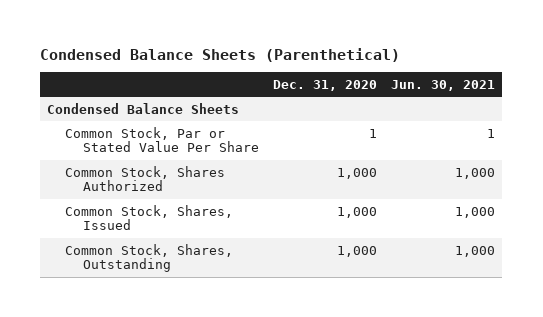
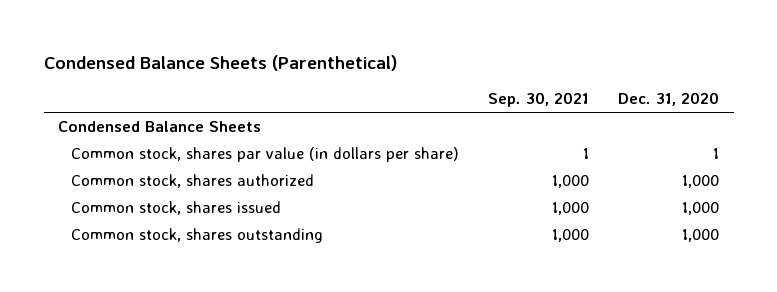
[391,79,496,91] Jun. 30, 2021 -> none
none -> [487,92,589,108] Sep. 30, 2021
[65,126,259,153] Common Stock, Par or Stated Value Per Share -> [70,146,459,162] Common stock, shares par value (in dollars per share)
[65,165,226,192] Common Stock, Shares Authorized -> [70,173,314,188] Common stock, shares authorized
[65,204,234,231] Common Stock, Shares, Issued -> [70,200,281,215] Common stock, shares issued
[65,243,234,273] Common Stock, Shares, Outstanding -> [70,227,323,243] Common stock, shares outstanding

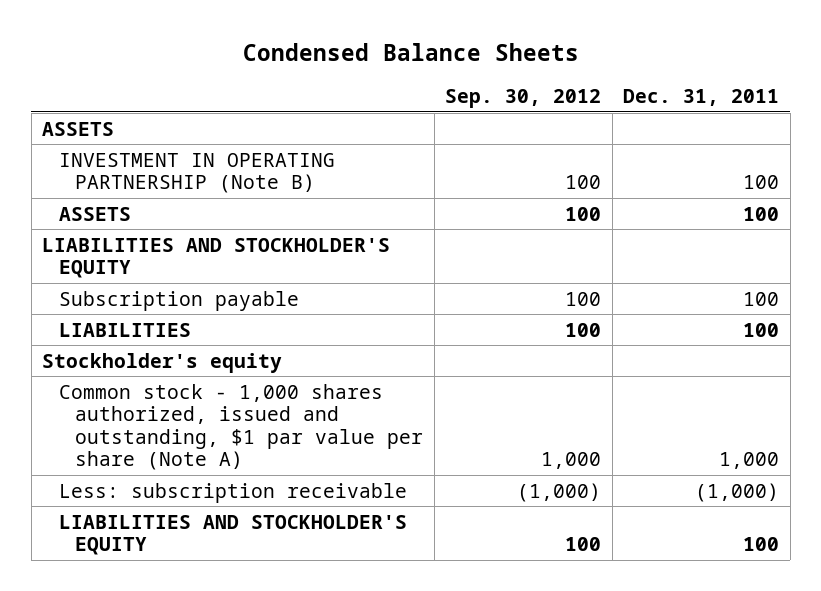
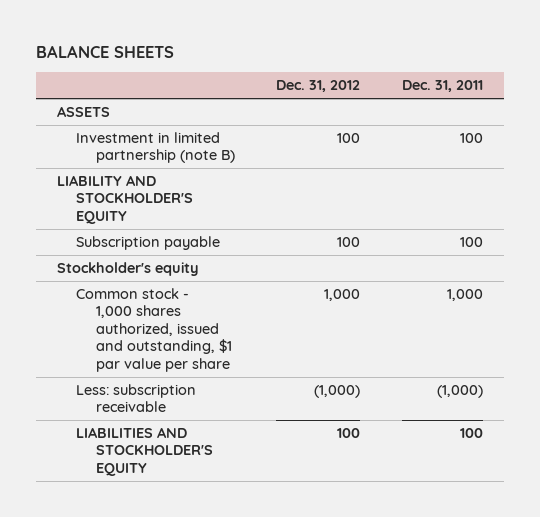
[242,43,579,62] Condensed Balance Sheets -> [35,45,174,59] BALANCE SHEETS
[445,89,602,109] Sep. 30, 2012 -> none
none -> [276,80,361,93] Dec. 31, 2012
[58,206,131,221] ASSETS -> none
[58,152,335,194] INVESTMENT IN OPERATING PARTNERSHIP (Note B) -> [76,132,235,164] Investment in limited partnership (note B)
[42,237,391,279] LIABILITIES AND STOCKHOLDER'S EQUITY -> [56,175,194,224] LIABILITY AND STOCKHOLDER'S EQUITY
[58,322,191,337] LIABILITIES -> none
[58,383,424,471] Common stock - 1,000 shares authorized, issued and outstanding, $1 par value per share (Note A) -> [76,288,232,372] Common stock - 1,000 shares authorized, issued and outstanding, $1 par value per share

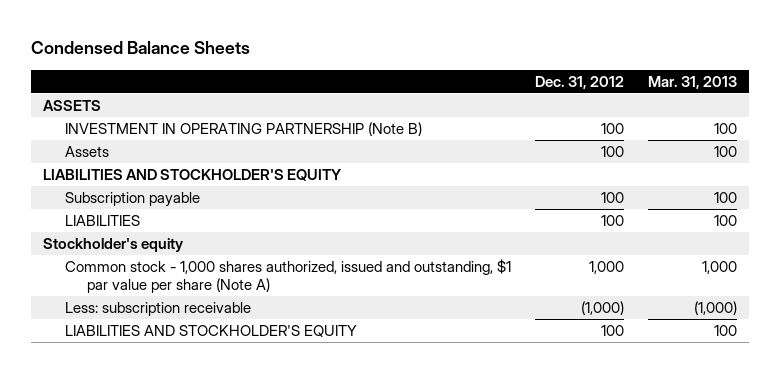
[35,45,174,59] BALANCE SHEETS -> [31,41,251,55] Condensed Balance Sheets
[402,80,484,93] Dec. 31, 2011 -> none
none -> [647,75,737,89] Mar. 31, 2013
[76,132,235,164] Investment in limited partnership (note B) -> [64,122,422,137] INVESTMENT IN OPERATING PARTNERSHIP (Note B)
none -> [64,146,109,158] Assets
[56,175,194,224] LIABILITY AND STOCKHOLDER'S EQUITY -> [42,169,342,182] LIABILITIES AND STOCKHOLDER'S EQUITY
none -> [64,215,140,227] LIABILITIES
[76,288,232,372] Common stock - 1,000 shares authorized, issued and outstanding, $1 par value per share -> [64,259,511,294] Common stock - 1,000 shares authorized, issued and outstanding, $1 par value per share (Note A)

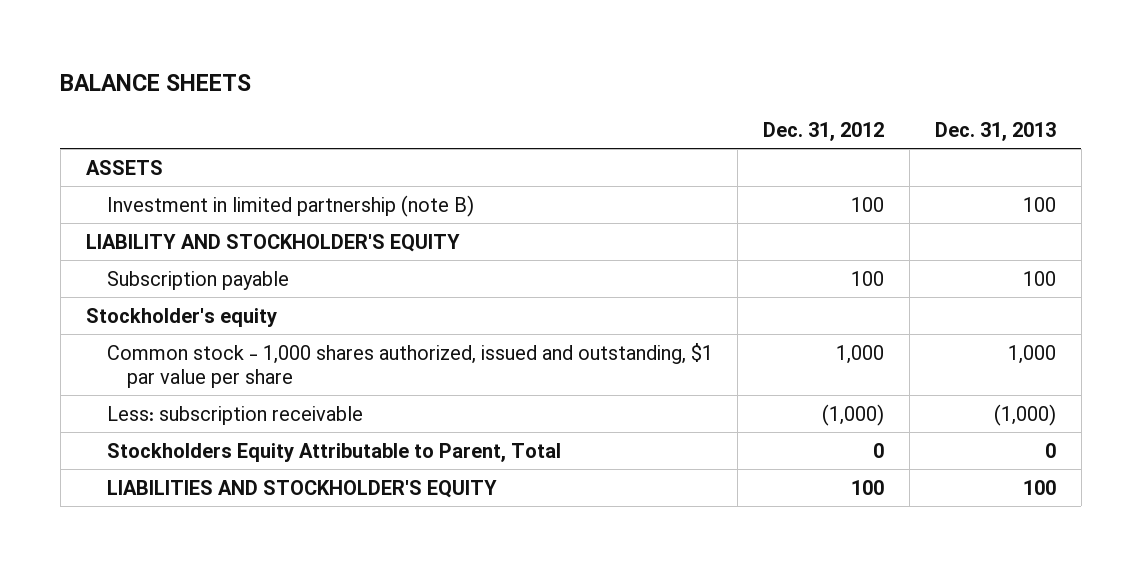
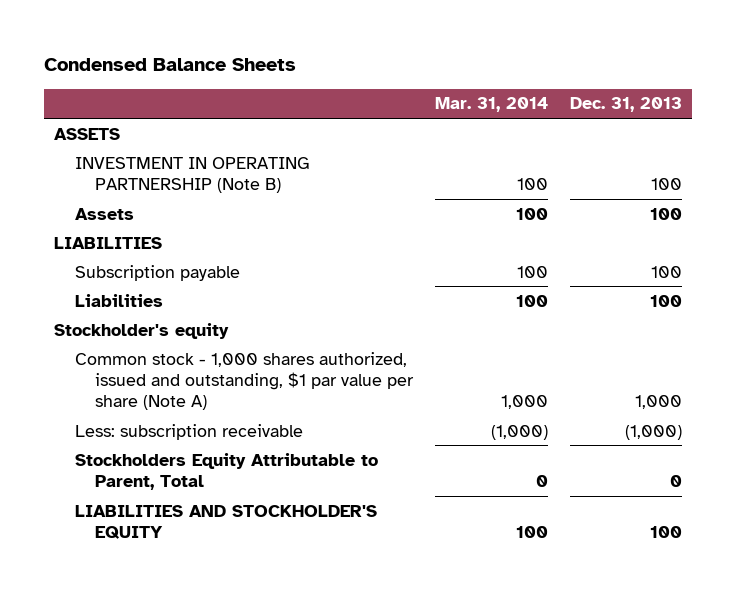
[60,74,252,92] BALANCE SHEETS -> [43,58,296,72] Condensed Balance Sheets
[763,121,885,141] Dec. 31, 2012 -> none
none -> [435,97,549,113] Mar. 31, 2014
[85,233,460,252] LIABILITY AND STOCKHOLDER'S EQUITY -> none
[106,194,474,217] Investment in limited partnership (note B) -> [74,156,310,193] INVESTMENT IN OPERATING PARTNERSHIP (Note B)
none -> [74,207,134,220] Assets
none -> [54,236,163,249] LIABILITIES
none -> [74,293,163,307] Liabilities
[106,342,713,388] Common stock - 1,000 shares authorized, issued and outstanding, $1 par value per share -> [74,351,415,410] Common stock - 1,000 shares authorized, issued and outstanding, $1 par value per share (Note A)

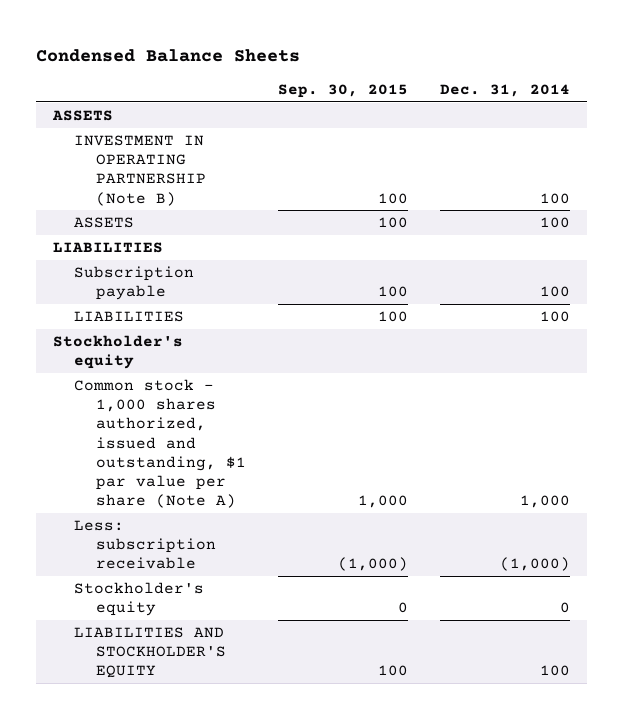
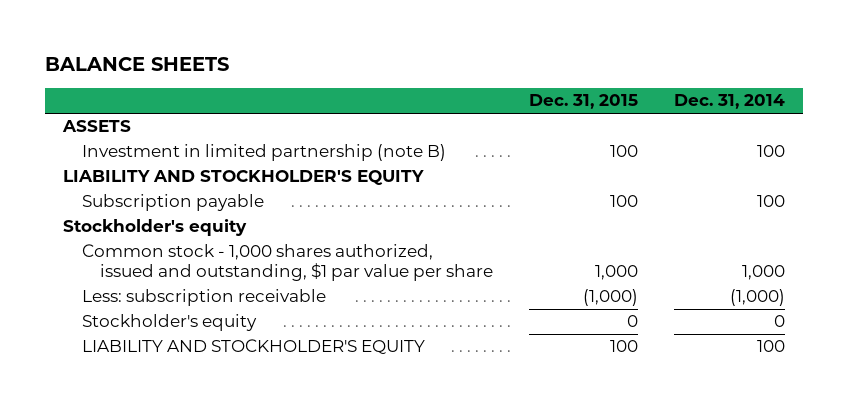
[36,49,301,63] Condensed Balance Sheets -> [45,57,230,72] BALANCE SHEETS
[278,84,409,99] Sep. 30, 2015 -> none
none -> [528,94,638,110] Dec. 31, 2015
[74,216,135,228] ASSETS -> none
[52,241,163,253] LIABILITIES -> none
[74,134,207,206] INVESTMENT IN OPERATING PARTNERSHIP (Note B) -> [81,144,446,162] Investment in limited partnership (note B)
none -> [63,170,425,186] LIABILITY AND STOCKHOLDER'S EQUITY
[74,310,185,322] LIABILITIES -> none
[74,378,247,509] Common stock - 1,000 shares authorized, issued and outstanding, $1 par value per share (Note A) -> [81,244,493,282] Common stock - 1,000 shares authorized, issued and outstanding, $1 par value per share
[74,626,227,679] LIABILITIES AND STOCKHOLDER'S EQUITY -> [81,339,425,356] LIABILITY AND STOCKHOLDER'S EQUITY

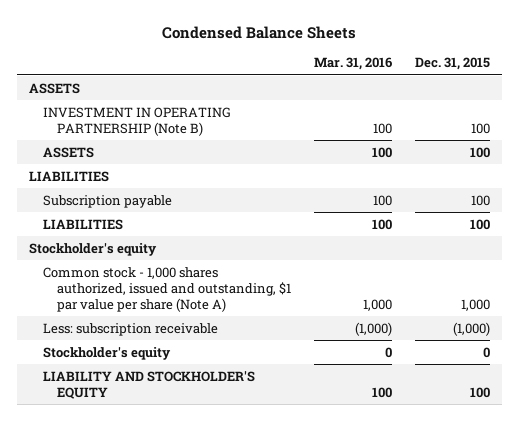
[45,57,230,72] BALANCE SHEETS -> [162,25,357,39] Condensed Balance Sheets
[673,94,785,110] Dec. 31, 2014 -> none
none -> [313,57,392,71] Mar. 31, 2016
[63,170,425,186] LIABILITY AND STOCKHOLDER'S EQUITY -> none
[81,144,446,162] Investment in limited partnership (note B) -> [42,106,231,136] INVESTMENT IN OPERATING PARTNERSHIP (Note B)
none -> [42,146,94,158] ASSETS
none -> [28,170,109,182] LIABILITIES
none -> [42,218,123,230] LIABILITIES
[81,244,493,282] Common stock - 1,000 shares authorized, issued and outstanding, $1 par value per share -> [42,266,291,313] Common stock - 1,000 shares authorized, issued and outstanding, $1 par value per share (Note A)

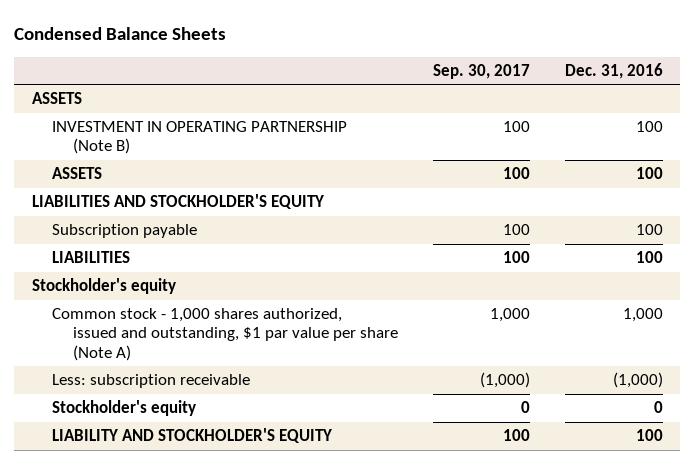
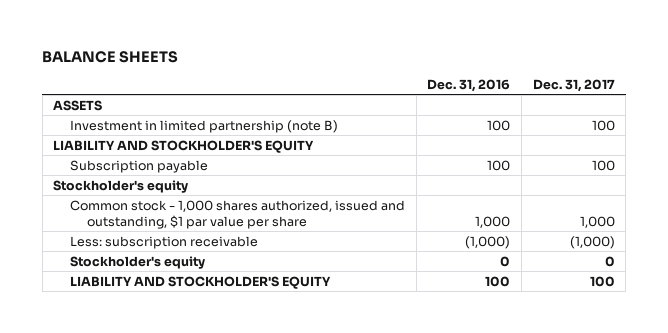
[14,27,227,41] Condensed Balance Sheets -> [42,50,179,63] BALANCE SHEETS
[432,63,530,79] Sep. 30, 2017 -> none
none -> [532,78,615,92] Dec. 31, 2017
[52,167,103,180] ASSETS -> none
[52,121,348,155] INVESTMENT IN OPERATING PARTNERSHIP (Note B) -> [70,119,339,133] Investment in limited partnership (note B)
[31,194,324,210] LIABILITIES AND STOCKHOLDER'S EQUITY -> [53,139,315,153] LIABILITY AND STOCKHOLDER'S EQUITY
[52,251,131,264] LIABILITIES -> none
[52,308,399,361] Common stock - 1,000 shares authorized, issued and outstanding, $1 par value per share (Note A) -> [70,199,406,229] Common stock - 1,000 shares authorized, issued and outstanding, $1 par value per share

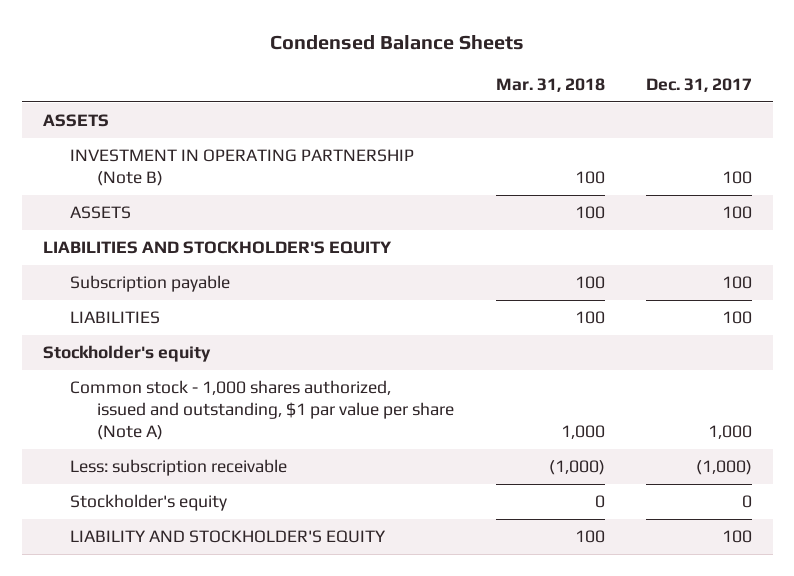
[42,50,179,63] BALANCE SHEETS -> [270,34,525,50] Condensed Balance Sheets
[427,78,511,92] Dec. 31, 2016 -> none
none -> [495,77,605,92] Mar. 31, 2018
[70,119,339,133] Investment in limited partnership (note B) -> [69,149,414,187] INVESTMENT IN OPERATING PARTNERSHIP (Note B)
none -> [69,206,131,220] ASSETS
[53,139,315,153] LIABILITY AND STOCKHOLDER'S EQUITY -> [42,241,392,255] LIABILITIES AND STOCKHOLDER'S EQUITY
none -> [69,311,160,325] LIABILITIES
[70,199,406,229] Common stock - 1,000 shares authorized, issued and outstanding, $1 par value per share -> [69,380,455,441] Common stock - 1,000 shares authorized, issued and outstanding, $1 par value per share (Note A)

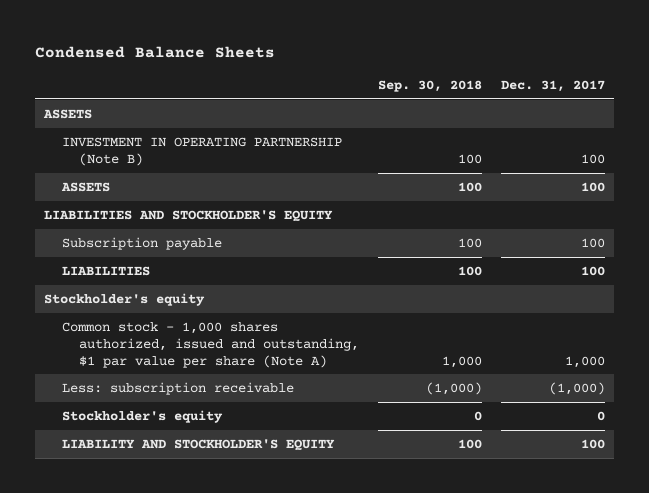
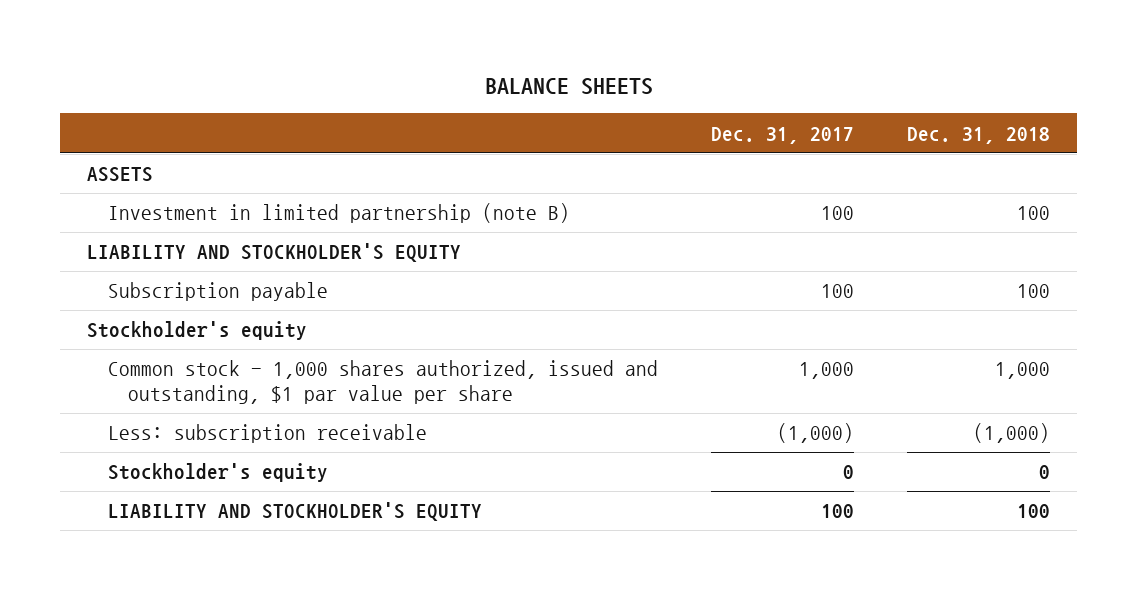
[34,45,275,58] Condensed Balance Sheets -> [484,77,653,95] BALANCE SHEETS
[377,79,482,92] Sep. 30, 2018 -> none
none -> [907,126,1051,144] Dec. 31, 2018
[60,181,110,192] ASSETS -> none
[61,136,342,166] INVESTMENT IN OPERATING PARTNERSHIP (Note B) -> [107,203,570,224] Investment in limited partnership (note B)
[44,209,334,222] LIABILITIES AND STOCKHOLDER'S EQUITY -> [87,243,462,263] LIABILITY AND STOCKHOLDER'S EQUITY
[61,265,150,276] LIABILITIES -> none
[61,321,359,368] Common stock - 1,000 shares authorized, issued and outstanding, $1 par value per share (Note A) -> [107,360,658,404] Common stock - 1,000 shares authorized, issued and outstanding, $1 par value per share

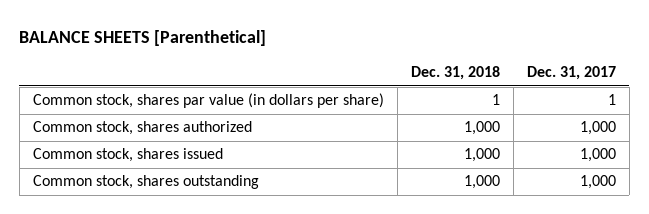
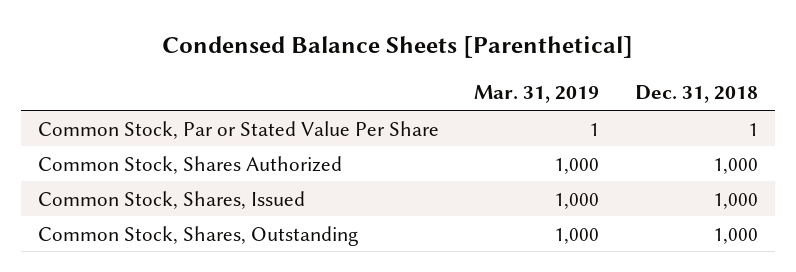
[19,30,267,47] BALANCE SHEETS [Parenthetical] -> [161,36,633,59] Condensed Balance Sheets [Parenthetical]
[526,66,616,81] Dec. 31, 2017 -> none
none -> [474,85,600,104] Mar. 31, 2019
[32,93,384,109] Common stock, shares par value (in dollars per share) -> [38,120,440,139] Common Stock, Par or Stated Value Per Share
[32,121,252,136] Common stock, shares authorized -> [38,155,343,174] Common Stock, Shares Authorized
[32,148,223,163] Common stock, shares issued -> [38,190,306,209] Common Stock, Shares, Issued
[32,175,259,190] Common stock, shares outstanding -> [38,225,359,246] Common Stock, Shares, Outstanding

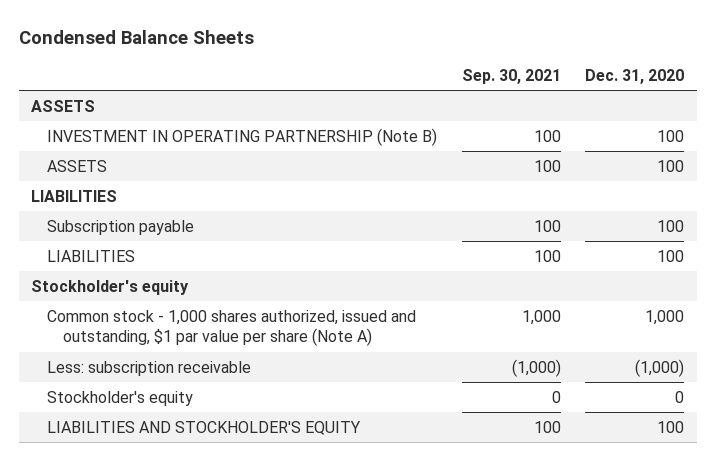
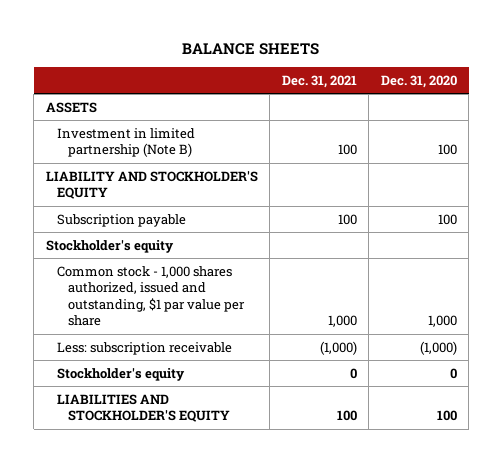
[18,29,254,44] Condensed Balance Sheets -> [182,42,320,55] BALANCE SHEETS
[461,68,561,84] Sep. 30, 2021 -> none
none -> [281,74,357,88] Dec. 31, 2021
[47,159,108,172] ASSETS -> none
[47,127,438,146] INVESTMENT IN OPERATING PARTNERSHIP (Note B) -> [56,127,195,158] Investment in limited partnership (Note B)
[31,189,118,202] LIABILITIES -> [45,170,258,200] LIABILITY AND STOCKHOLDER'S EQUITY
[47,249,136,262] LIABILITIES -> none
[47,309,417,347] Common stock - 1,000 shares authorized, issued and outstanding, $1 par value per share (Note A) -> [56,265,245,327] Common stock - 1,000 shares authorized, issued and outstanding, $1 par value per share

